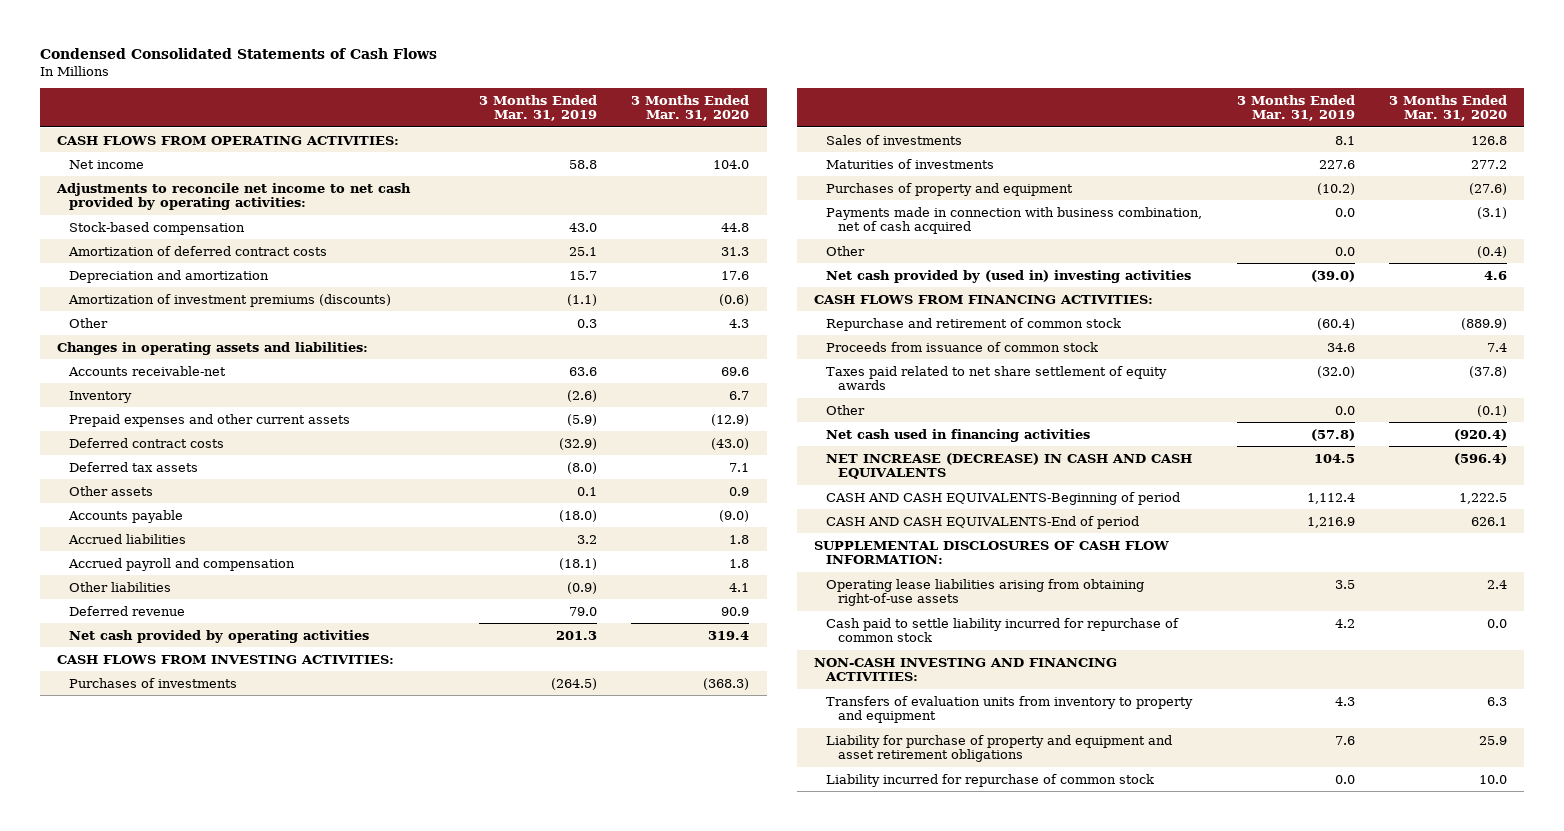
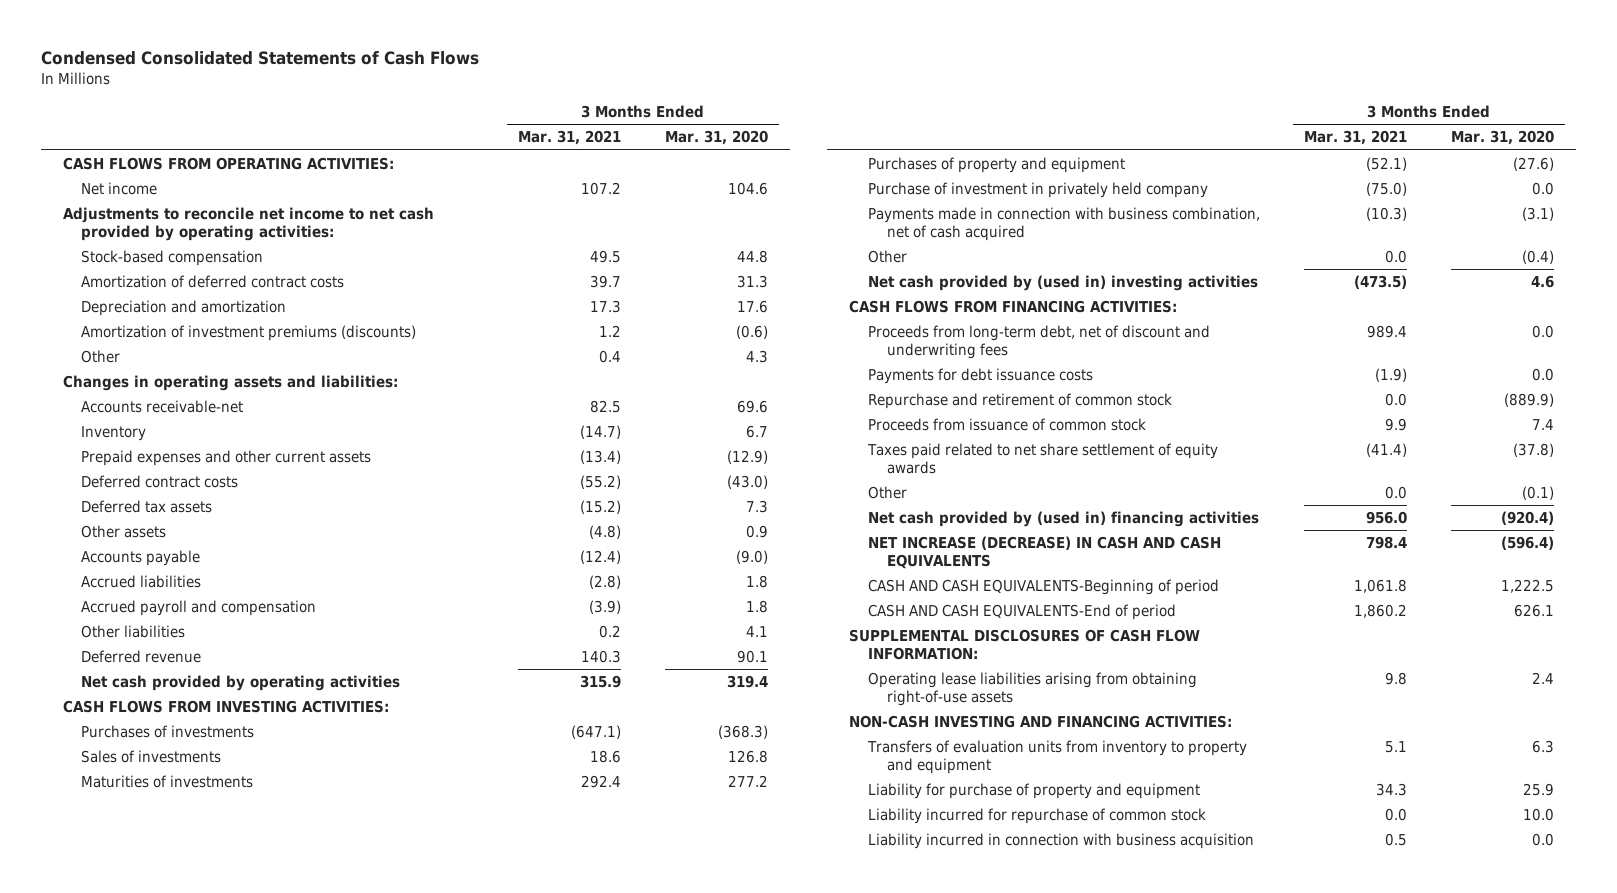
[479,94,598,122] 3 Months Ended Mar. 31, 2019 -> none
none -> [517,130,621,146] Mar. 31, 2021
[713,159,750,169] 104.0 -> [727,182,768,196] 104.6
[729,462,750,472] 7.1 -> [745,500,768,514] 7.3
[721,606,750,616] 90.9 -> [736,650,768,664] 90.1
none -> [867,182,1208,199] Purchase of investment in privately held company
none -> [867,325,1210,359] Proceeds from long-term debt, net of discount and underwriting fees
none -> [867,368,1093,385] Payments for debt issuance costs
[826,428,1091,442] Net cash used in financing activities -> [867,511,1259,528] Net cash provided by (used in) financing activities
[826,617,1180,643] Cash paid to settle liability incurred for repurchase of common stock -> none
[826,734,1173,763] Liability for purchase of property and equipment and asset retirement obligations -> [867,783,1200,800] Liability for purchase of property and equipment
none -> [867,833,1254,850] Liability incurred in connection with business acquisition

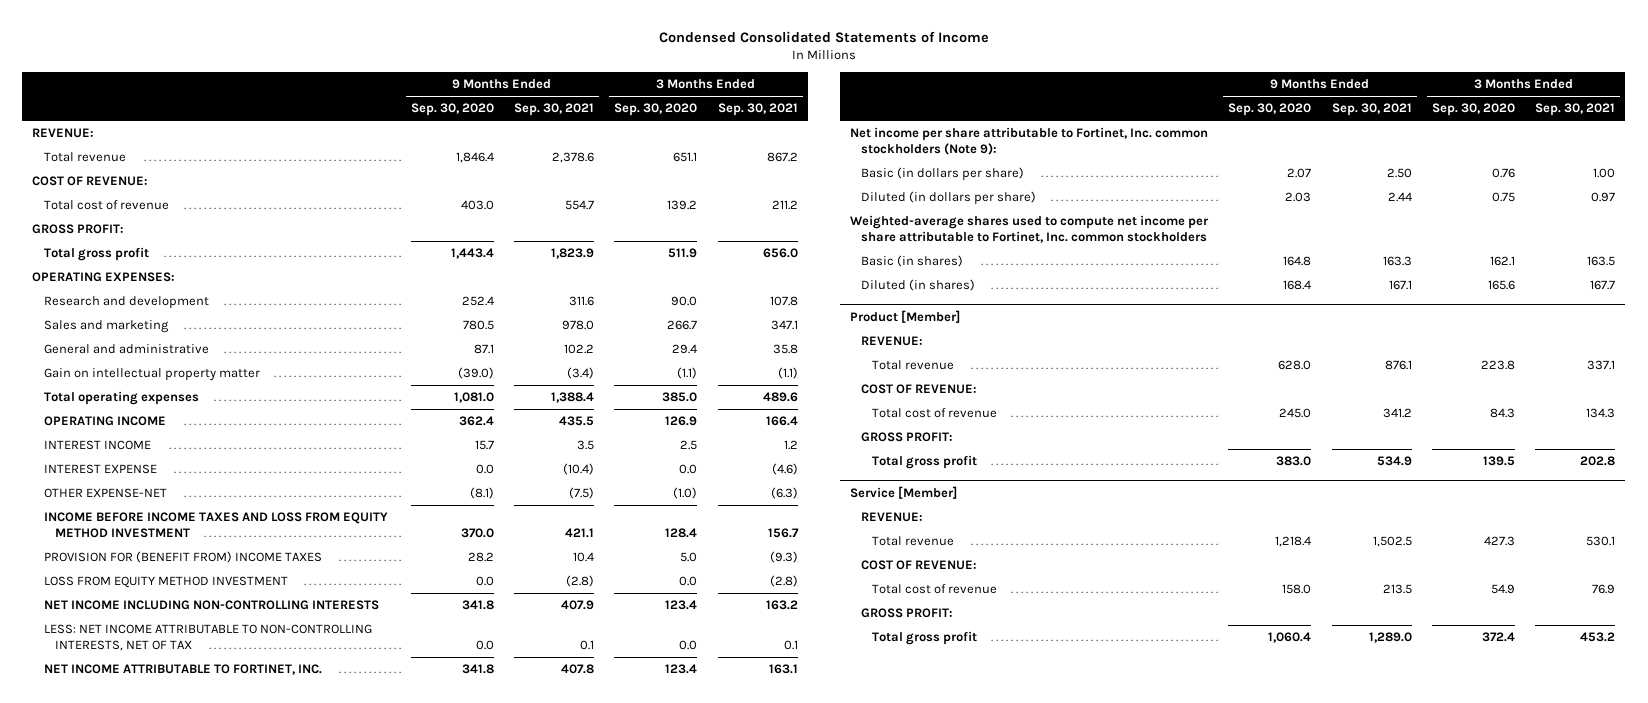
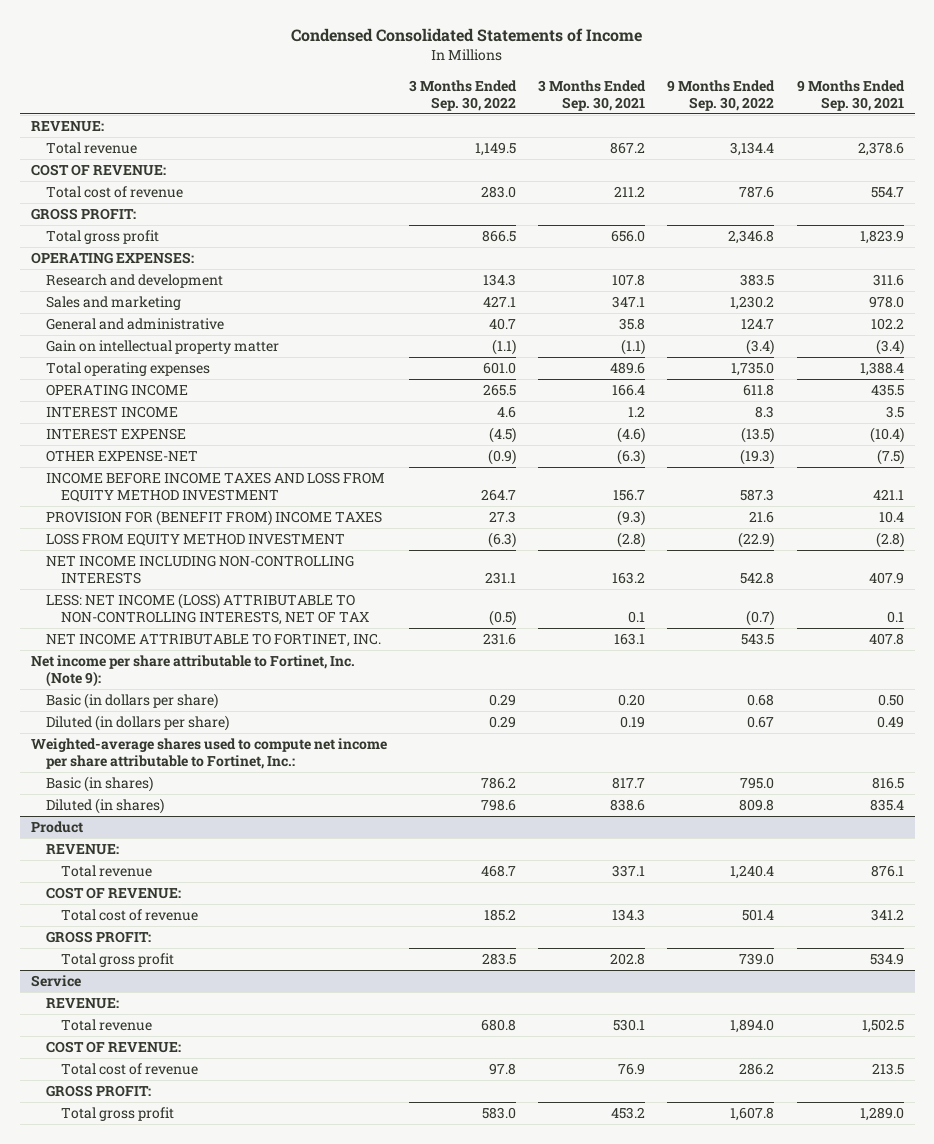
[410,103,494,117] Sep. 30, 2020 -> none
[614,103,698,117] Sep. 30, 2020 -> none
none -> [409,79,518,111] 3 Months Ended Sep. 30, 2022
none -> [667,79,776,111] 9 Months Ended Sep. 30, 2022
[43,624,372,652] LESS: NET INCOME ATTRIBUTABLE TO NON-CONTROLLING INTERESTS, NET OF TAX -> [45,593,370,626] LESS: NET INCOME (LOSS) ATTRIBUTABLE TO NON-CONTROLLING INTERESTS, NET OF TAX
[850,127,1209,156] Net income per share attributable to Fortinet, Inc. common stockholders (Note 9): -> [30,655,355,688] Net income per share attributable to Fortinet, Inc. (Note 9):
[1386,168,1412,179] 2.50 -> [877,694,904,707] 0.50
[1593,168,1616,179] 1.00 -> [618,694,646,707] 0.20
[1387,192,1412,203] 2.44 -> [876,716,904,729] 0.49
[1591,192,1616,203] 0.97 -> [620,716,646,729] 0.19
[850,215,1210,244] Weighted-average shares used to compute net income per share attributable to Fortinet, Inc. common stockholders -> [30,738,387,770] Weighted-average shares used to compute net income per share attributable to Fortinet, Inc.:
[1382,256,1412,267] 163.3 -> [871,777,904,790] 816.5
[1587,256,1616,267] 163.5 -> [612,777,646,790] 817.7
[1388,280,1412,291] 167.1 -> [869,799,904,812] 835.4
[1590,280,1616,291] 167.7 -> [610,799,646,812] 838.6
[850,310,961,324] Product [Member] -> [30,821,83,834] Product
[850,486,958,500] Service [Member] -> [30,975,81,988] Service

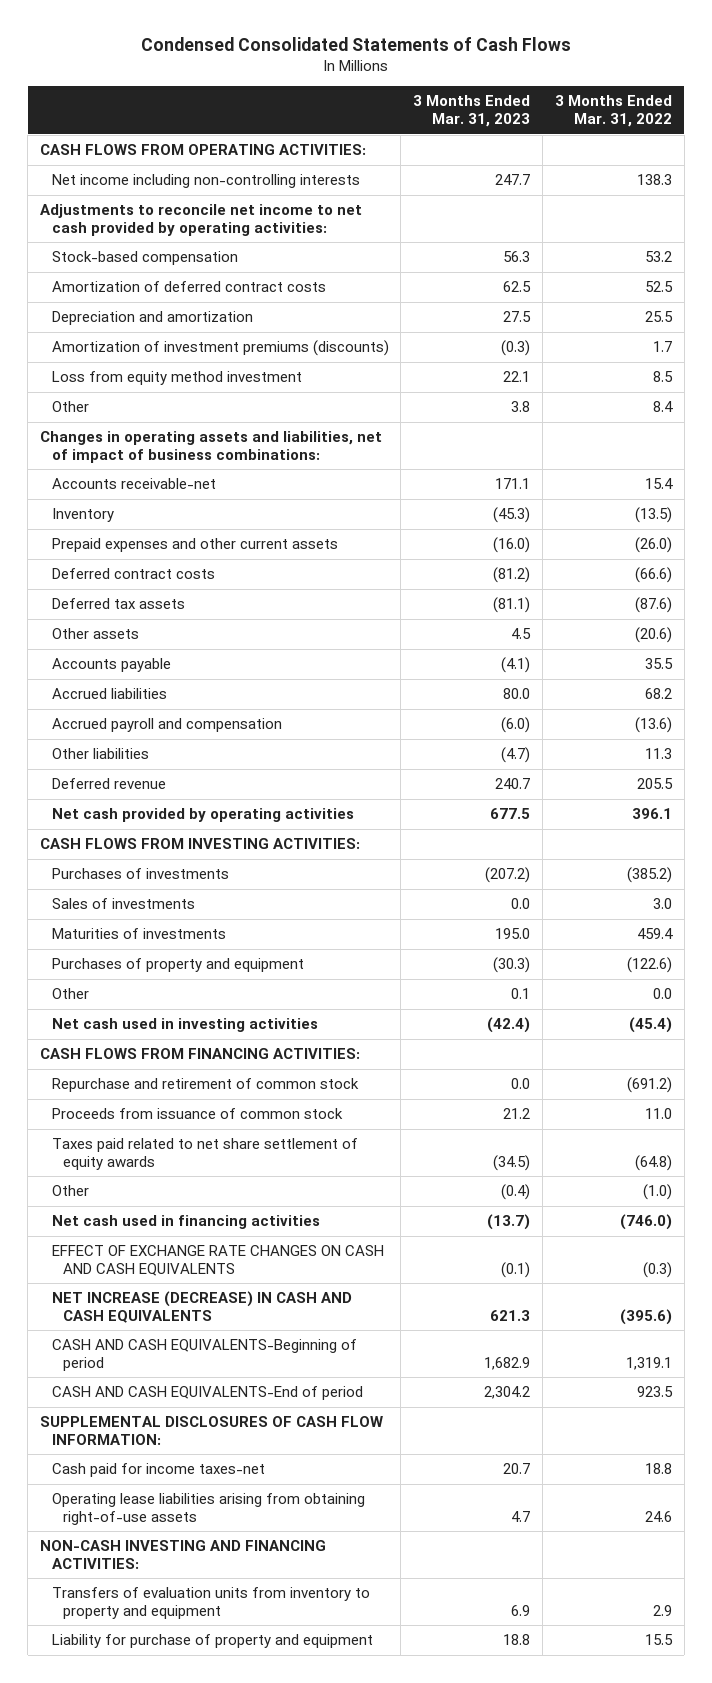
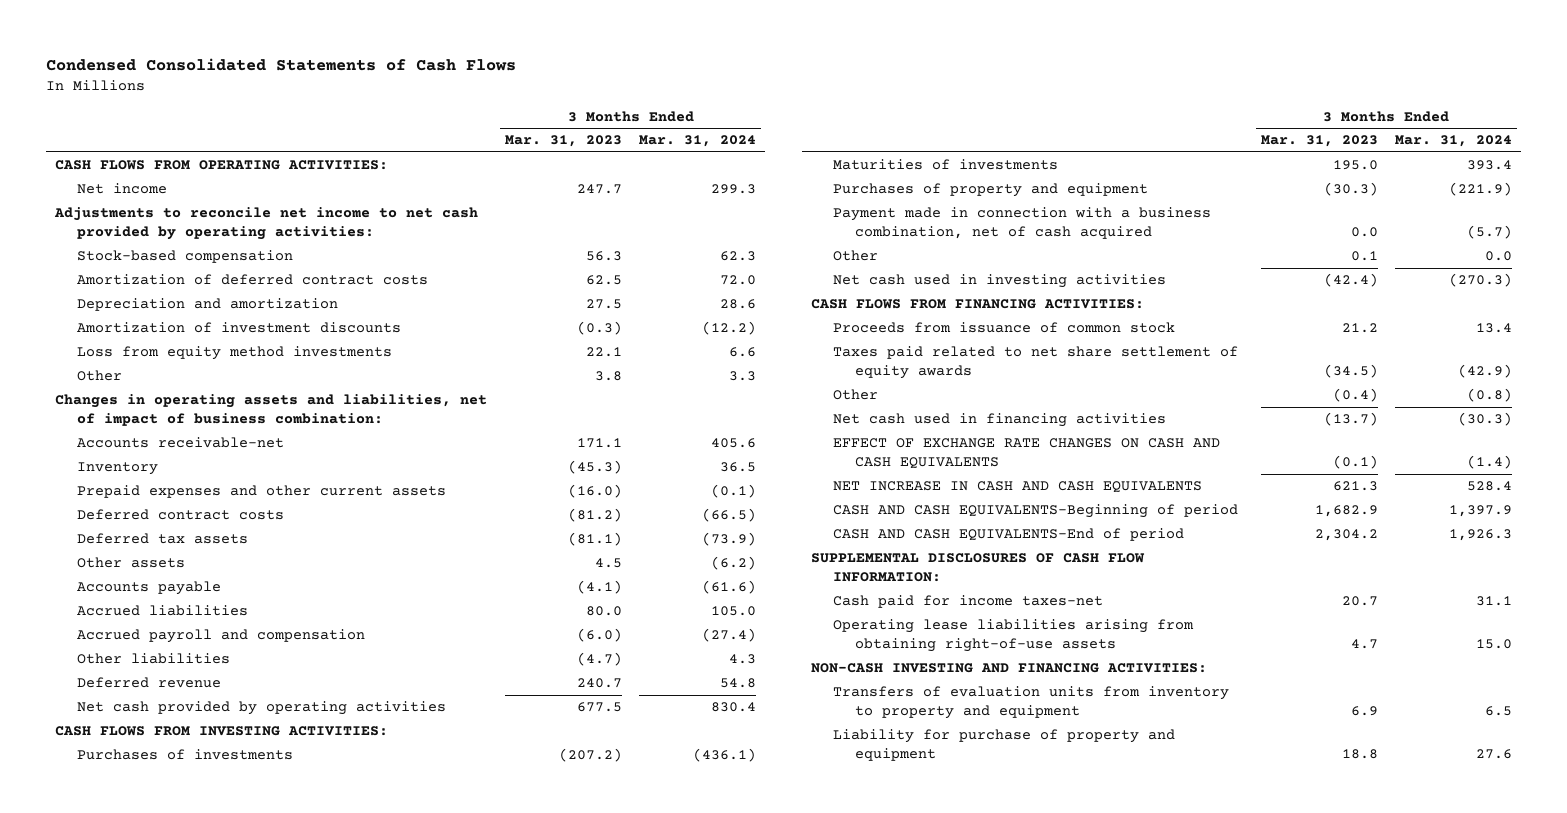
[554,95,672,128] 3 Months Ended Mar. 31, 2022 -> none
none -> [639,135,757,148] Mar. 31, 2024
[51,174,360,189] Net income including non-controlling interests -> [77,183,168,195] Net income
[51,340,389,357] Amortization of investment premiums (discounts) -> [77,322,402,334] Amortization of investment discounts
[51,371,302,386] Loss from equity method investment -> [77,346,393,361] Loss from equity method investments
[39,431,382,463] Changes in operating assets and liabilities, net of impact of business combinations: -> [55,394,488,427] Changes in operating assets and liabilities, net of impact of business combination:
[51,898,195,910] Sales of investments -> none
none -> [833,207,1212,240] Payment made in connection with a business combination, net of cash acquired
[51,1078,359,1093] Repurchase and retirement of common stock -> none
[51,1291,352,1323] NET INCREASE (DECREASE) IN CASH AND CASH EQUIVALENTS -> [833,481,1203,494] NET INCREASE IN CASH AND CASH EQUIVALENTS

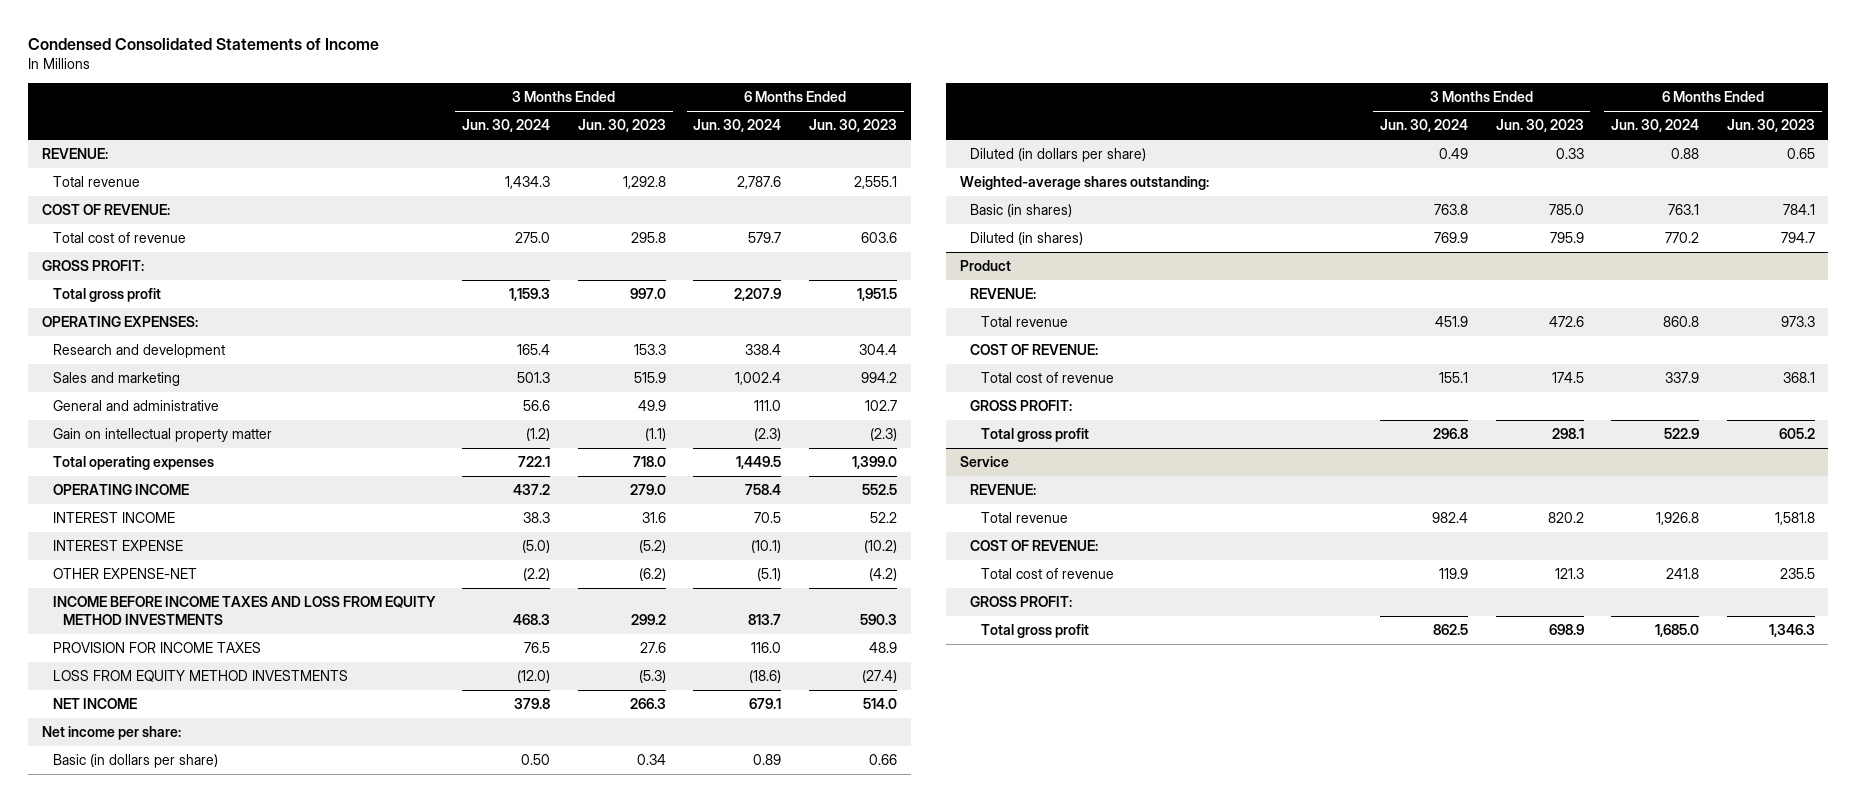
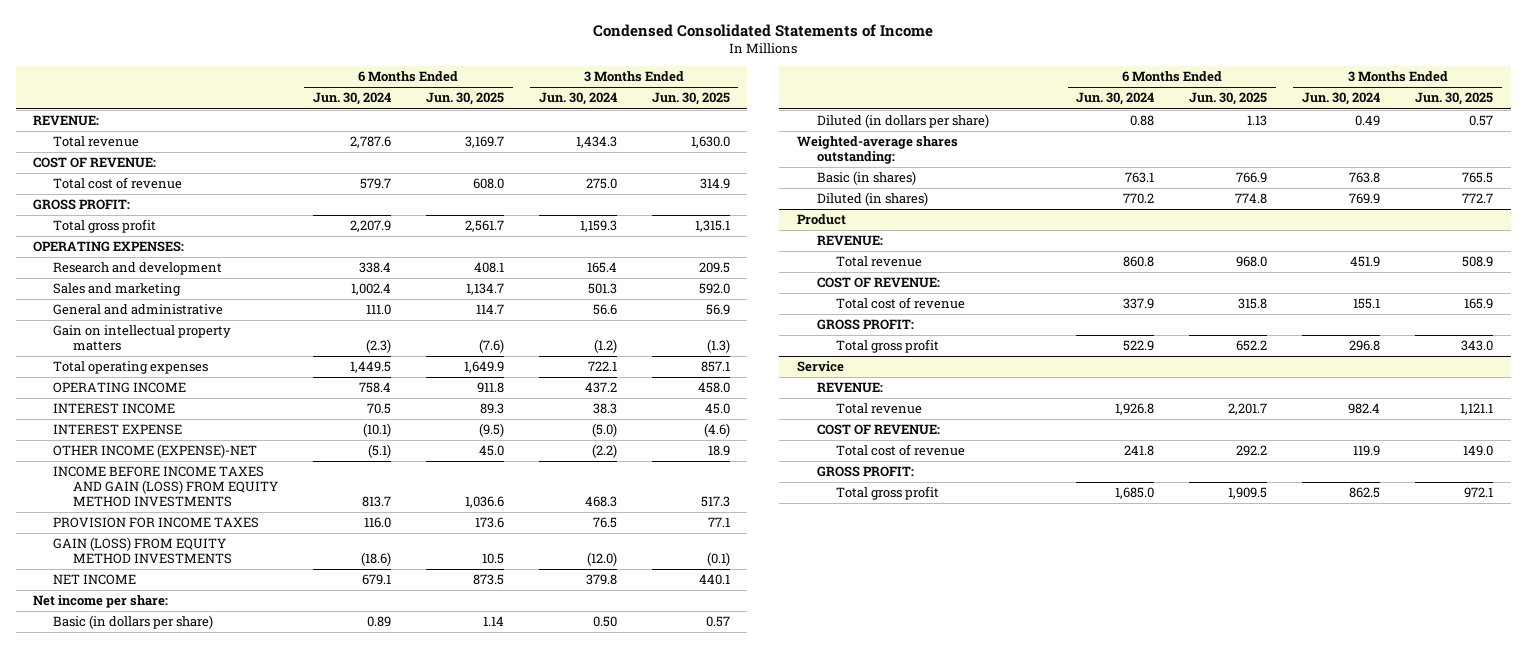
[577,119,666,133] Jun. 30, 2023 -> none
[809,119,898,133] Jun. 30, 2023 -> none
none -> [425,92,504,106] Jun. 30, 2025
none -> [651,92,730,106] Jun. 30, 2025
[52,428,272,443] Gain on intellectual property matter -> [53,325,232,352] Gain on intellectual property matters
[52,568,197,580] OTHER EXPENSE-NET -> [53,444,258,459] OTHER INCOME (EXPENSE)-NET
[52,596,436,626] INCOME BEFORE INCOME TAXES AND LOSS FROM EQUITY METHOD INVESTMENTS -> [53,466,278,507] INCOME BEFORE INCOME TAXES AND GAIN (LOSS) FROM EQUITY METHOD INVESTMENTS
[52,670,348,683] LOSS FROM EQUITY METHOD INVESTMENTS -> [53,537,232,565] GAIN (LOSS) FROM EQUITY METHOD INVESTMENTS

